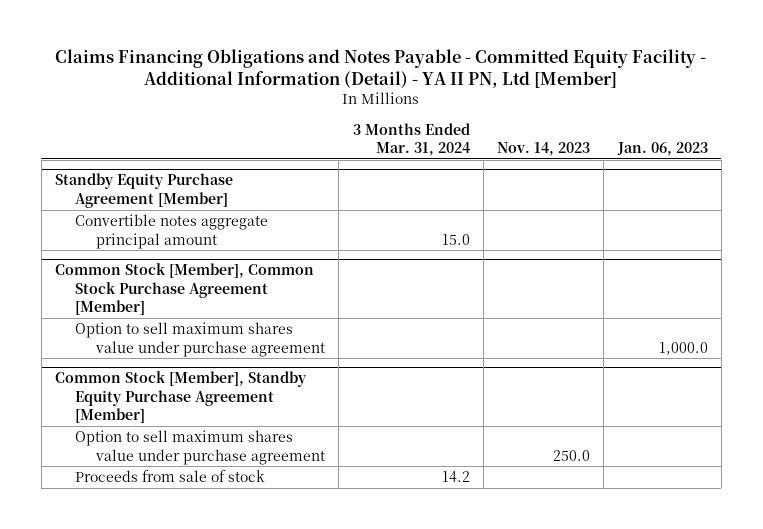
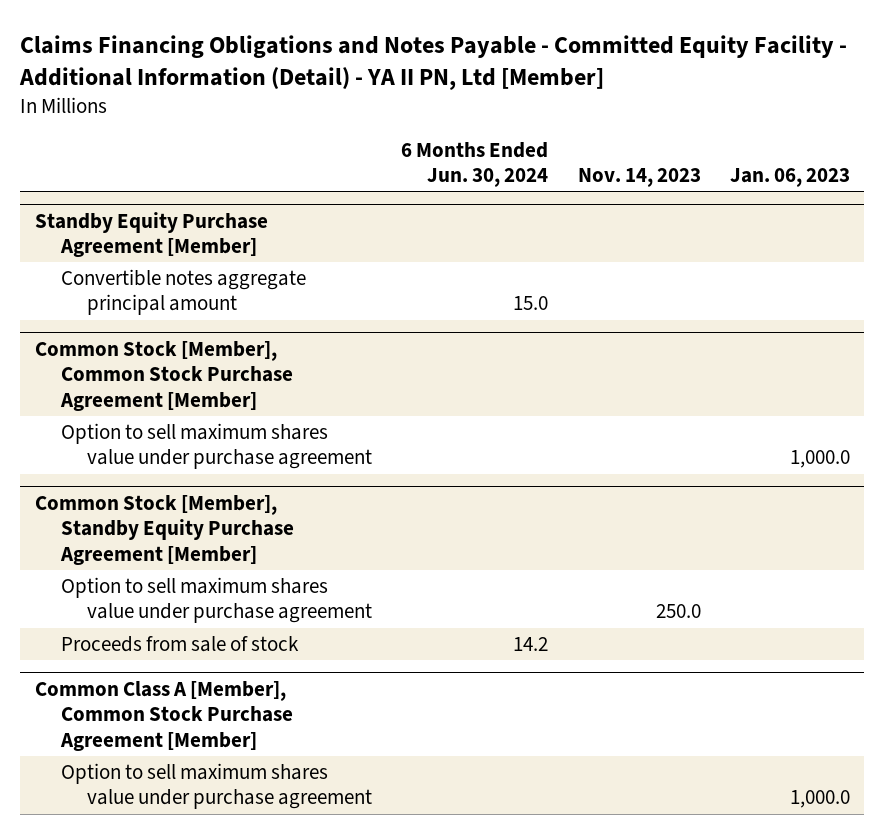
[352,122,470,156] 3 Months Ended Mar. 31, 2024 -> none
none -> [401,141,549,188] 6 Months Ended Jun. 30, 2024
none -> [35,680,294,751] Common Class A [Member], Common Stock Purchase Agreement [Member]
none -> [61,762,373,810] Option to sell maximum shares value under purchase agreement

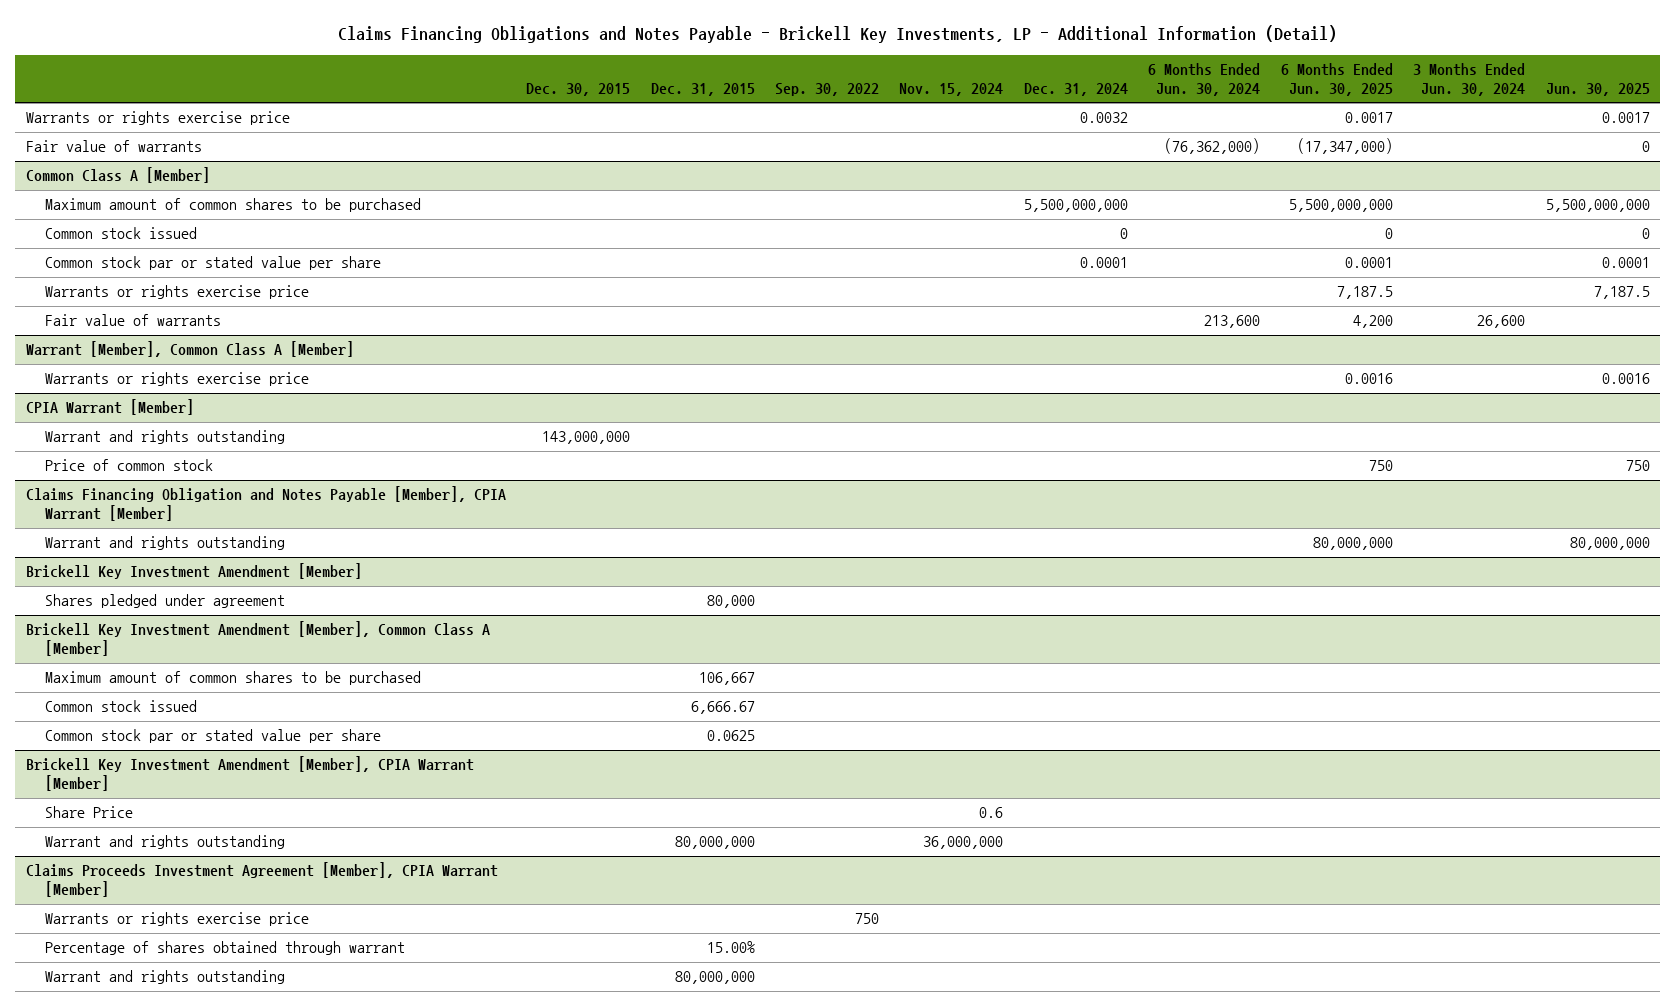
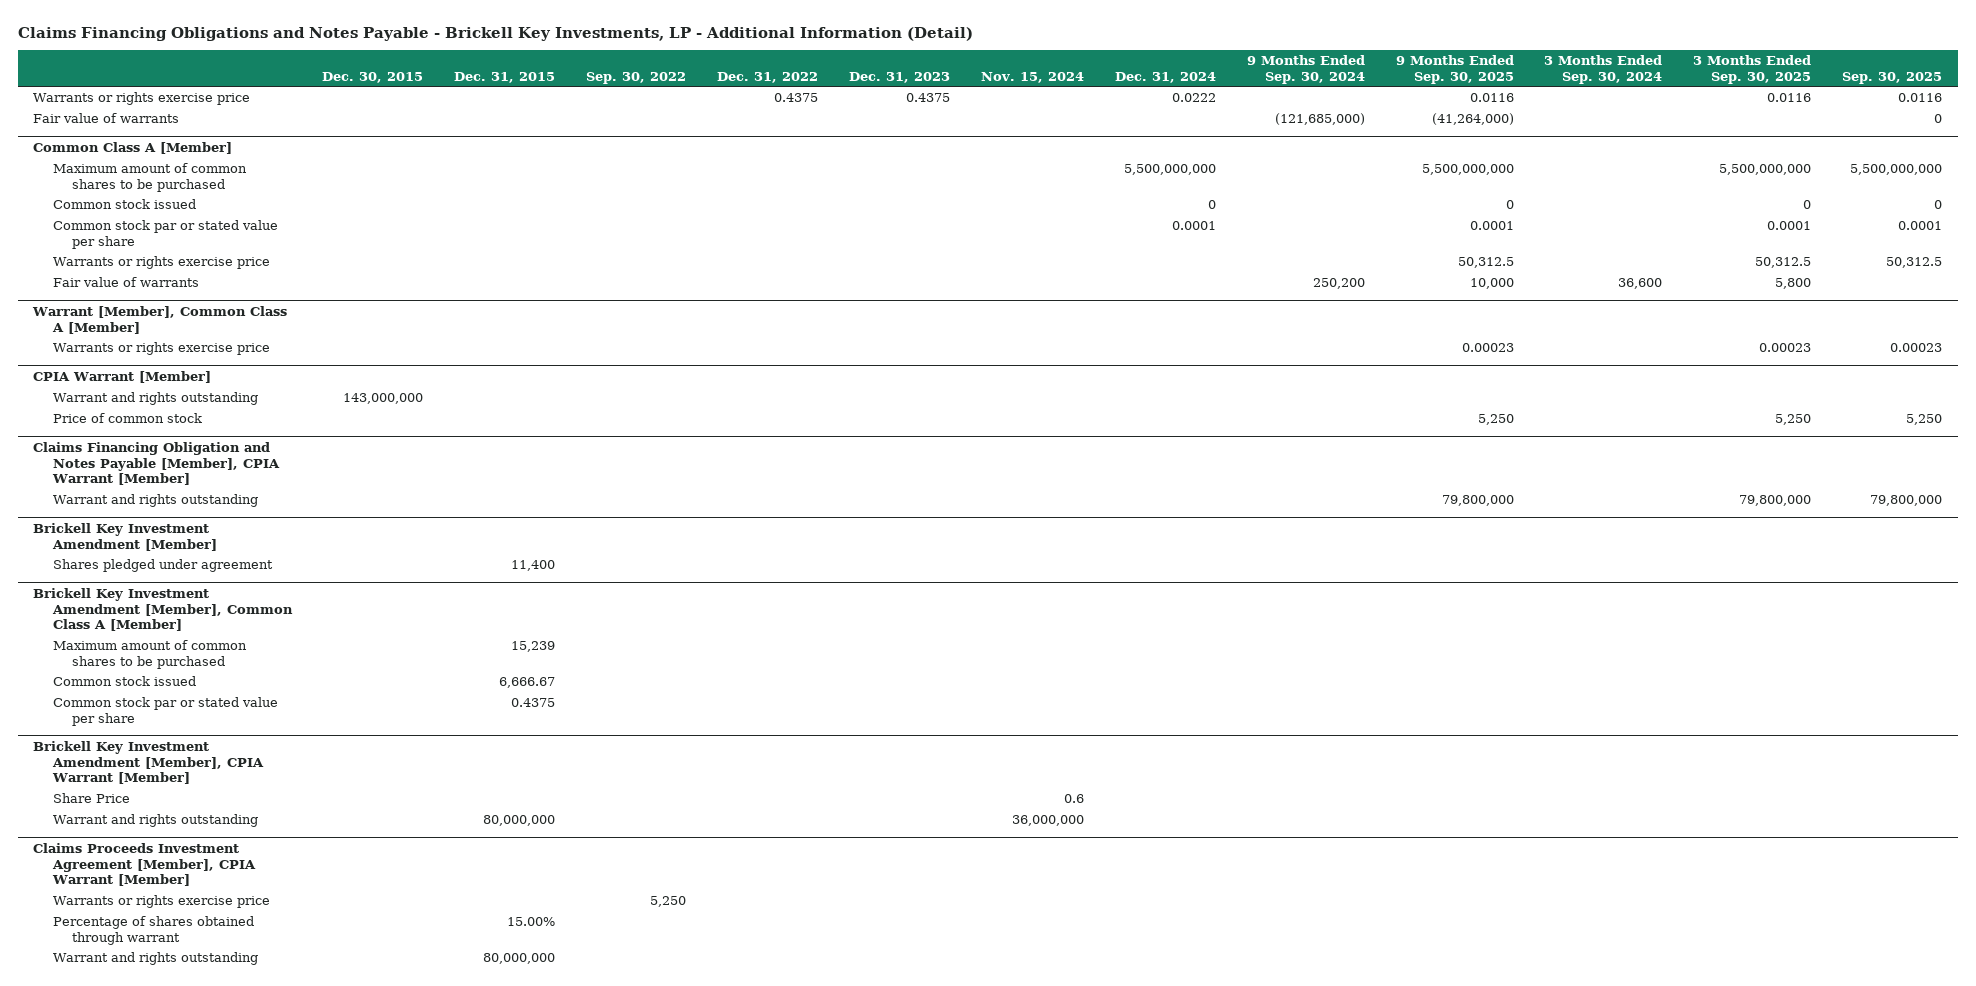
[1148,63,1261,96] 6 Months Ended Jun. 30, 2024 -> none
[1280,63,1393,96] 6 Months Ended Jun. 30, 2025 -> none
[1413,63,1526,96] 3 Months Ended Jun. 30, 2024 -> none
[1545,82,1650,96] Jun. 30, 2025 -> none
none -> [717,71,819,83] Dec. 31, 2022
none -> [848,71,950,83] Dec. 31, 2023
none -> [1246,55,1365,84] 9 Months Ended Sep. 30, 2024
none -> [1395,55,1514,84] 9 Months Ended Sep. 30, 2025
none -> [1544,55,1663,84] 3 Months Ended Sep. 30, 2024
none -> [1693,55,1812,84] 3 Months Ended Sep. 30, 2025
none -> [1842,71,1943,84] Sep. 30, 2025
[1079,112,1128,124] 0.0032 -> [1171,92,1216,102] 0.0222
[706,595,755,609] 80,000 -> [511,559,556,571] 11,400
[698,672,755,686] 106,667 -> [511,640,556,652] 15,239
[706,730,755,742] 0.0625 -> [511,697,556,707] 0.4375
[854,913,879,925] 750 -> [650,895,687,907] 5,250

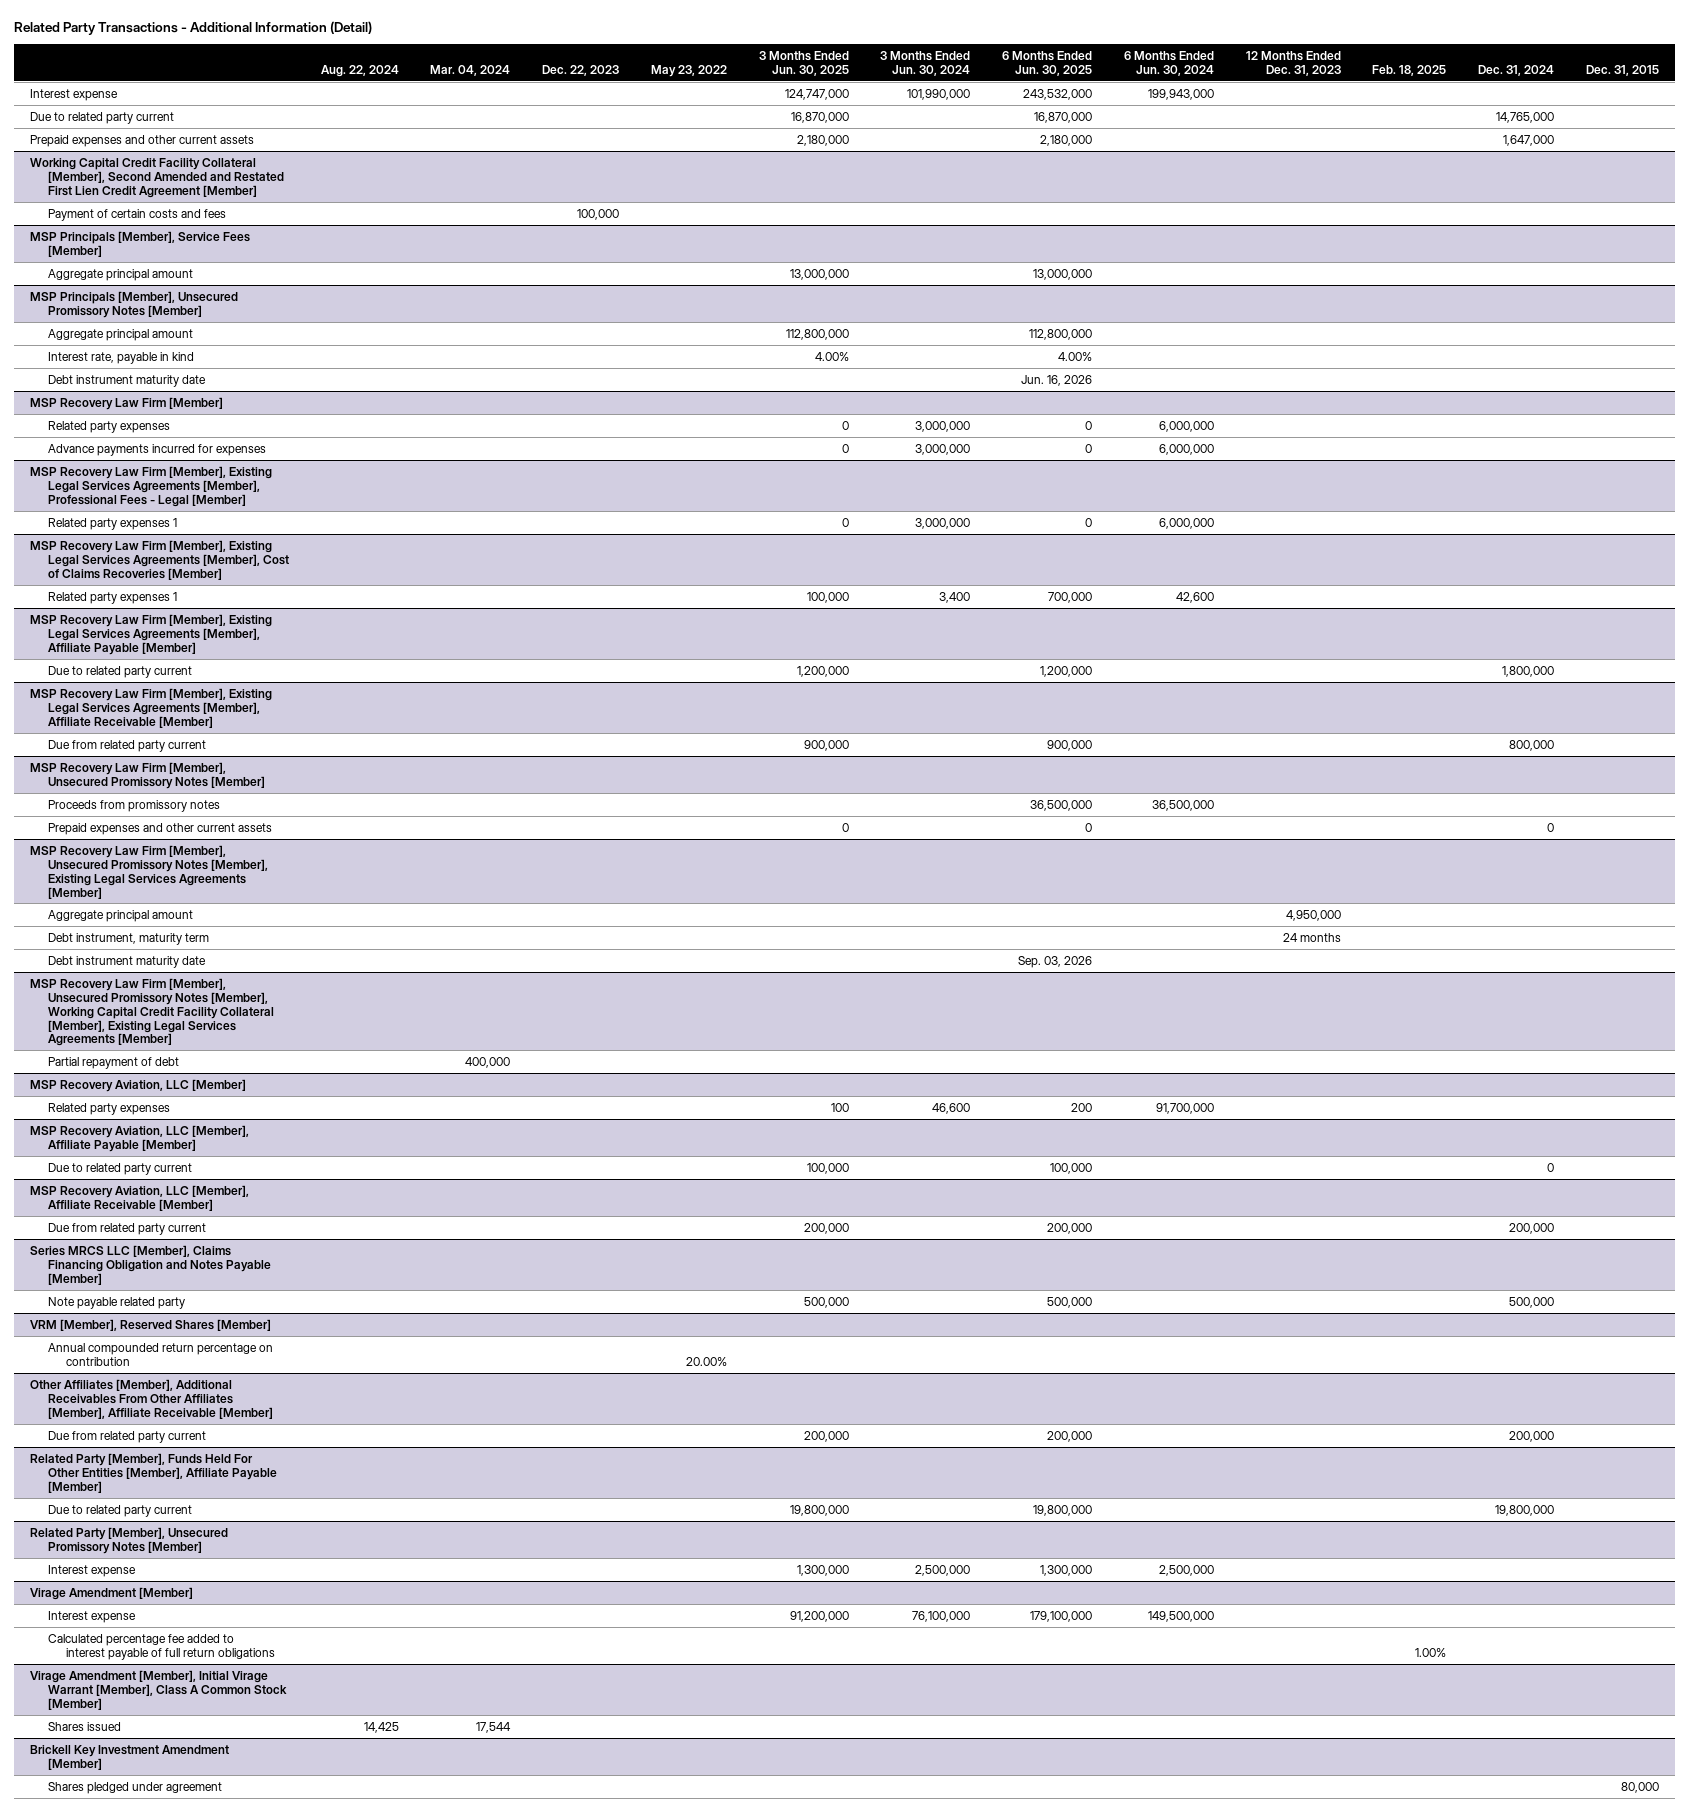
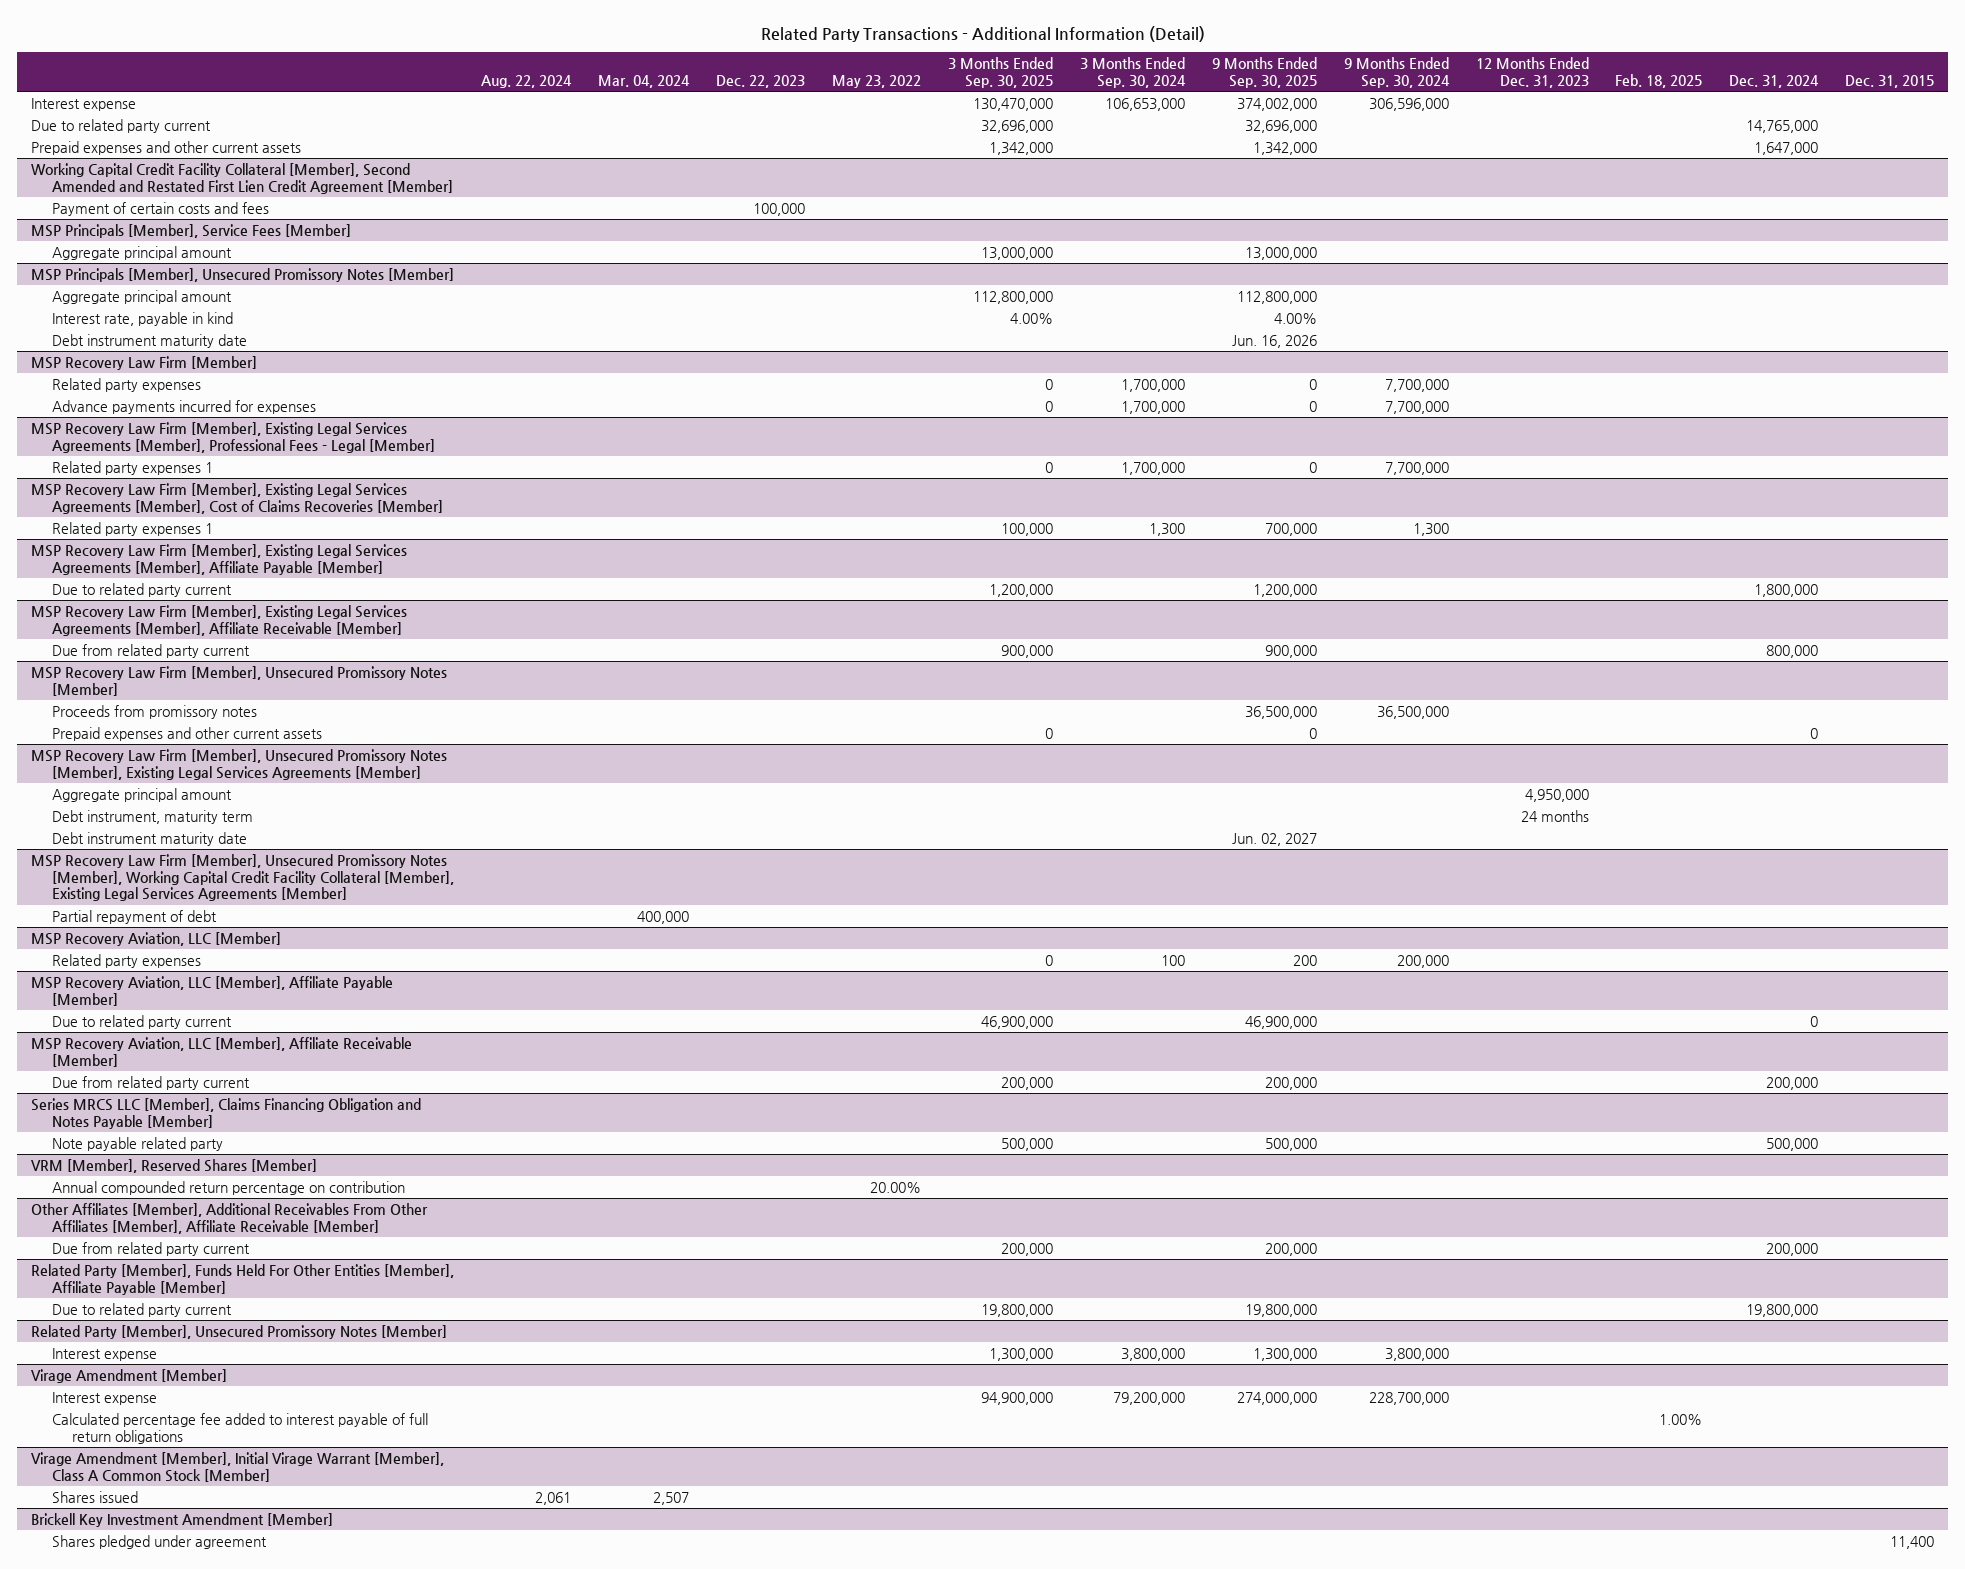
[758,50,849,76] 3 Months Ended Jun. 30, 2025 -> none
[880,50,971,76] 3 Months Ended Jun. 30, 2024 -> none
[1002,50,1093,76] 6 Months Ended Jun. 30, 2025 -> none
[1123,50,1214,76] 6 Months Ended Jun. 30, 2024 -> none
none -> [947,57,1053,88] 3 Months Ended Sep. 30, 2025
none -> [1079,57,1186,88] 3 Months Ended Sep. 30, 2024
none -> [1211,57,1317,88] 9 Months Ended Sep. 30, 2025
none -> [1343,57,1450,88] 9 Months Ended Sep. 30, 2024
[363,1721,399,1733] 14,425 -> [534,1491,571,1505] 2,061
[476,1721,512,1733] 17,544 -> [652,1491,689,1505] 2,507
[1620,1781,1659,1793] 80,000 -> [1890,1535,1935,1549] 11,400

